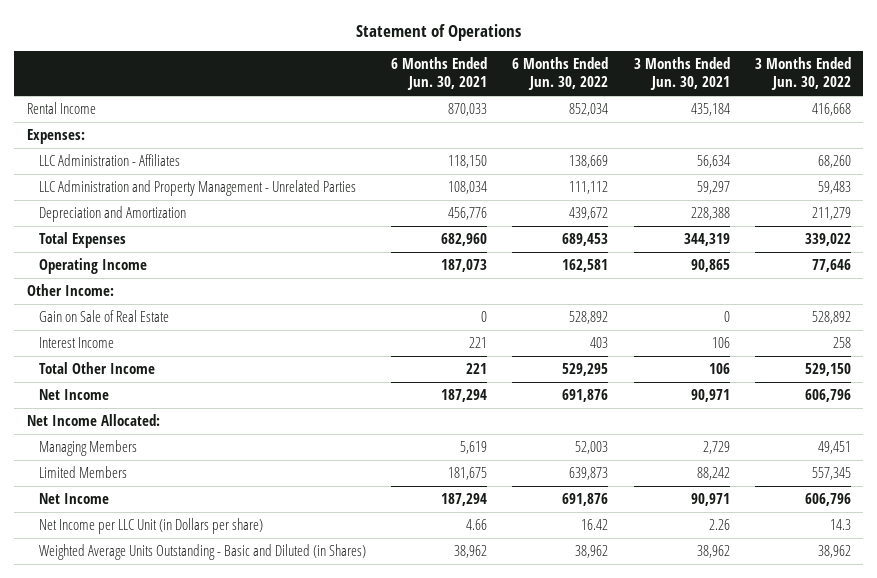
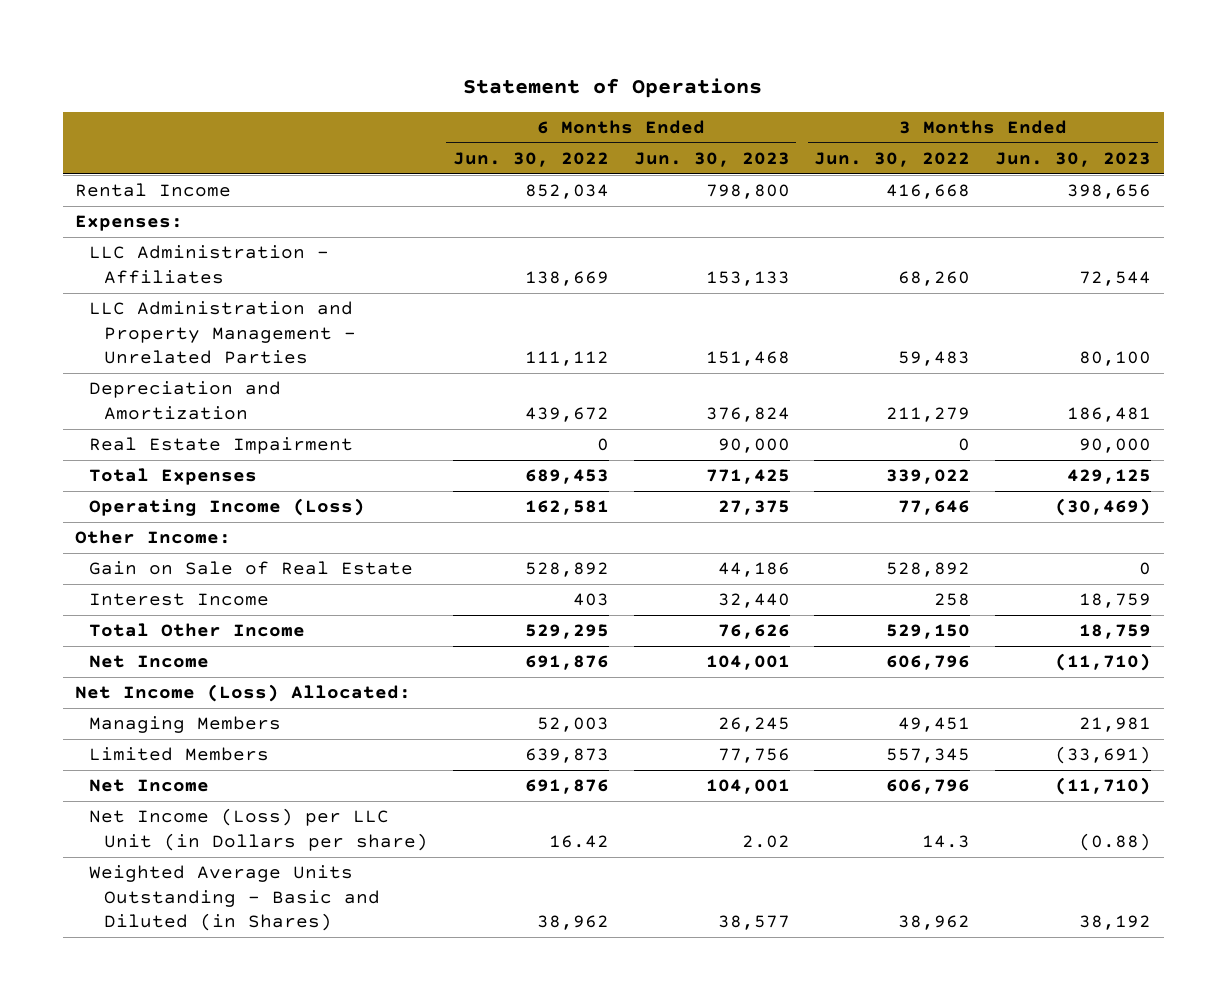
[391,57,488,91] 6 Months Ended Jun. 30, 2021 -> none
[633,57,730,91] 3 Months Ended Jun. 30, 2021 -> none
none -> [633,152,790,168] Jun. 30, 2023
none -> [995,152,1152,168] Jun. 30, 2023
none -> [89,437,354,455] Real Estate Impairment
[39,258,148,275] Operating Income -> [89,498,366,517] Operating Income (Loss)
[26,414,160,427] Net Income Allocated: -> [75,684,412,703] Net Income (Loss) Allocated:
[39,518,264,535] Net Income per LLC Unit (in Dollars per share) -> [89,808,428,851] Net Income (Loss) per LLC Unit (in Dollars per share)

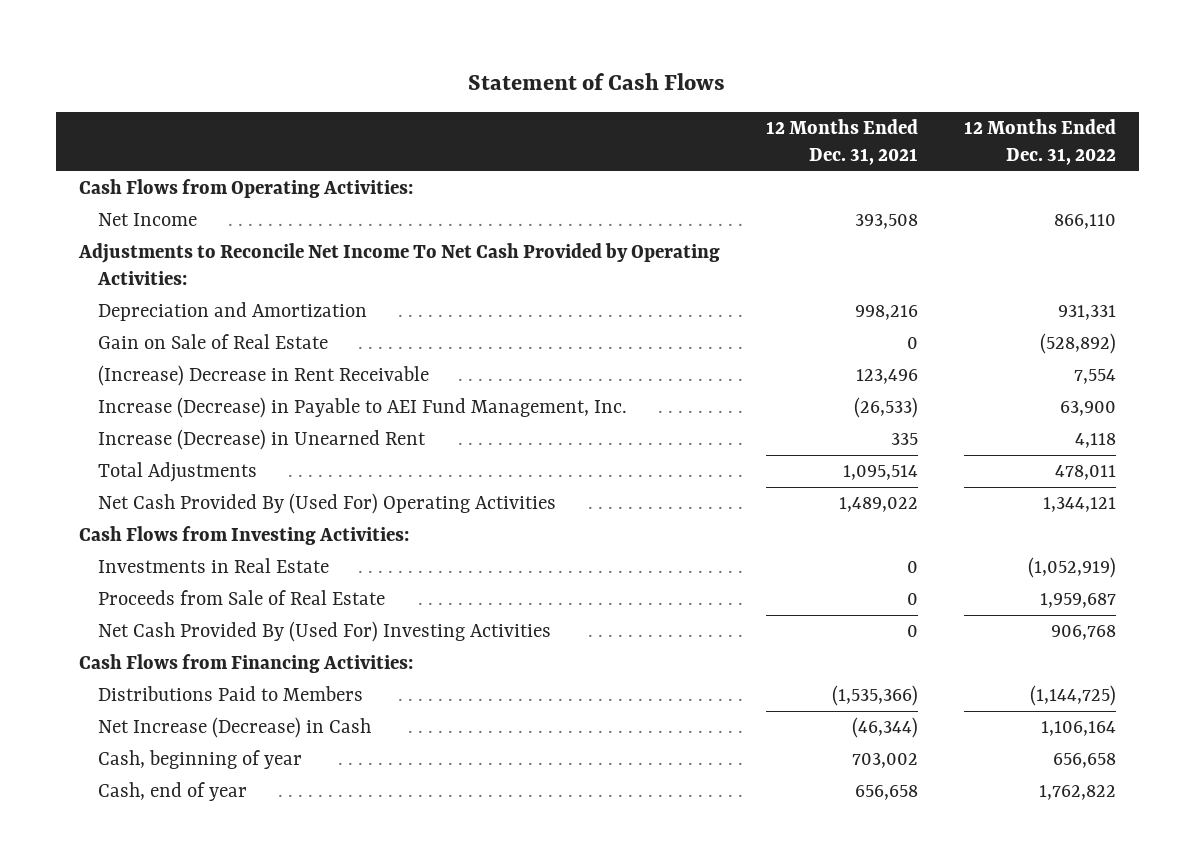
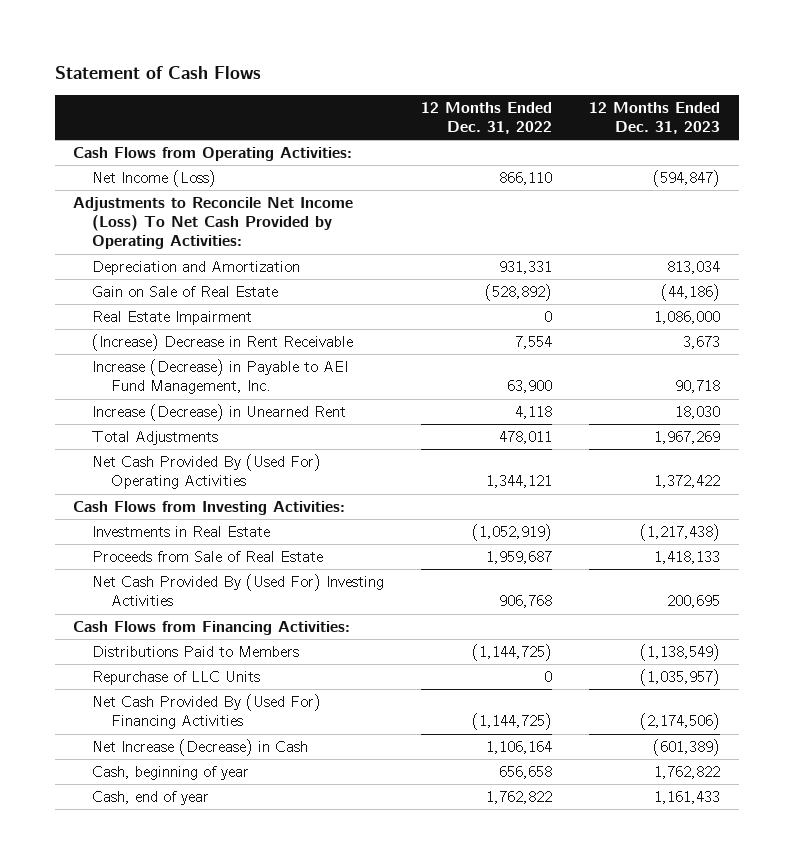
[765,119,918,165] 12 Months Ended Dec. 31, 2021 -> none
none -> [589,101,721,134] 12 Months Ended Dec. 31, 2023
[97,213,197,227] Net Income -> [91,170,216,188] Net Income (Loss)
[77,243,720,285] Adjustments to Reconcile Net Income To Net Cash Provided by Operating Activities: -> [73,197,354,250] Adjustments to Reconcile Net Income (Loss) To Net Cash Provided by Operating Activities:
none -> [91,311,252,326] Real Estate Impairment
none -> [91,671,260,686] Repurchase of LLC Units
none -> [91,694,321,730] Net Cash Provided By (Used For) Financing Activities

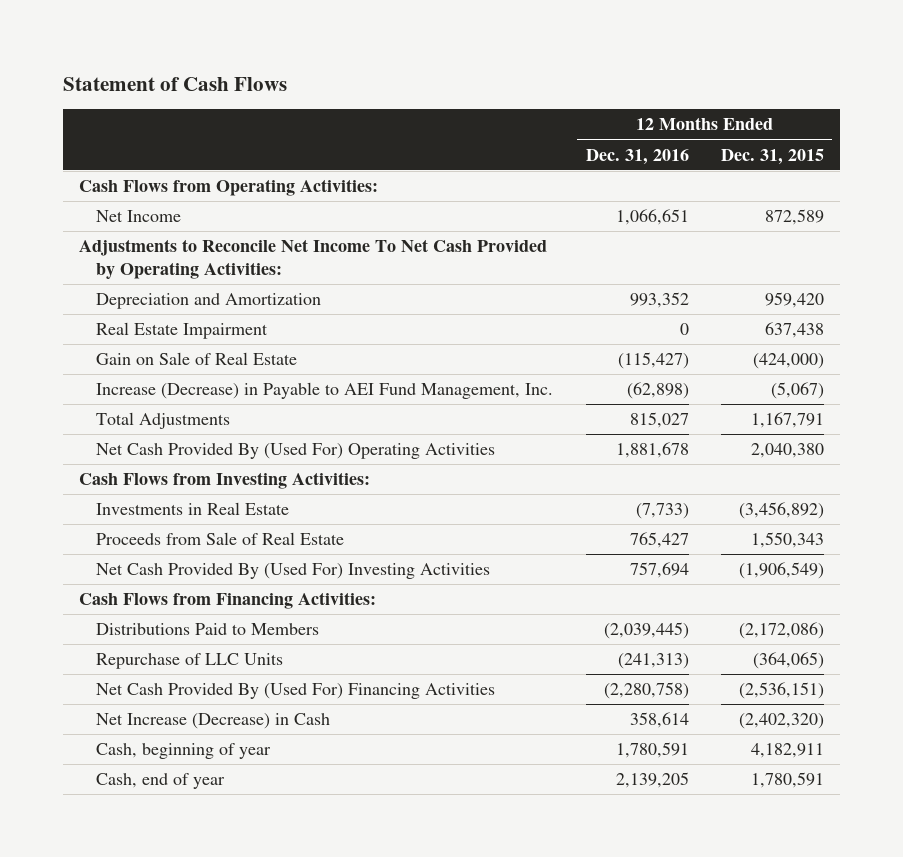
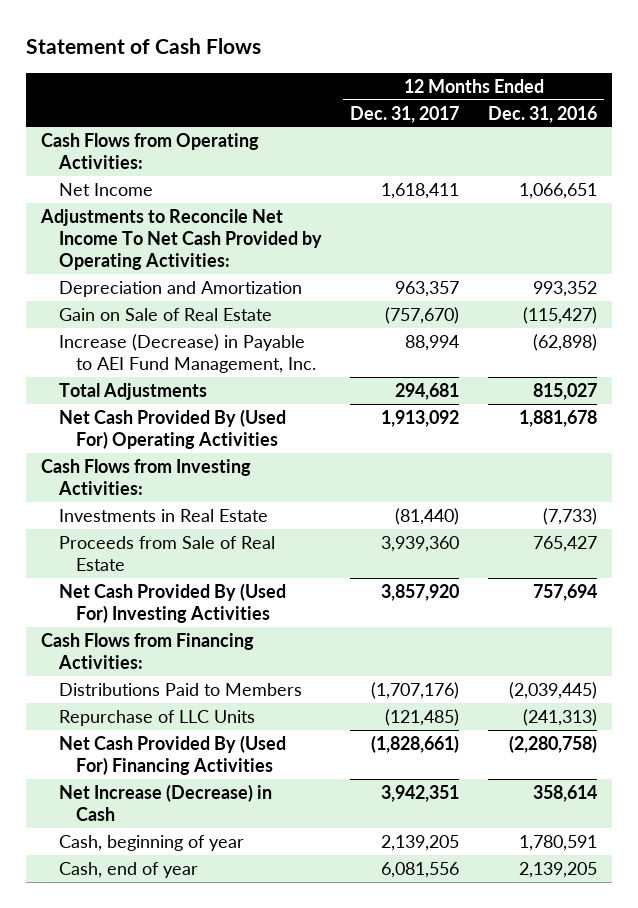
[720,148,824,165] Dec. 31, 2015 -> none
none -> [350,105,460,123] Dec. 31, 2017
[96,322,269,340] Real Estate Impairment -> none

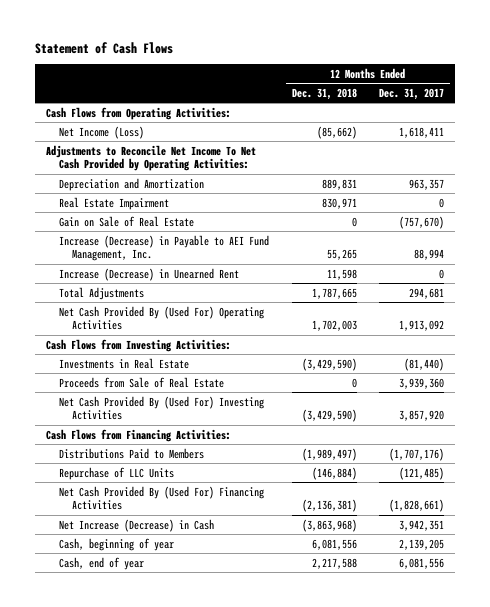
[488,105,598,123] Dec. 31, 2016 -> none
none -> [291,87,357,100] Dec. 31, 2018
[58,183,153,197] Net Income -> [59,125,145,139] Net Income (Loss)
none -> [59,196,170,210] Real Estate Impairment
none -> [59,267,240,281] Increase (Decrease) in Unearned Rent

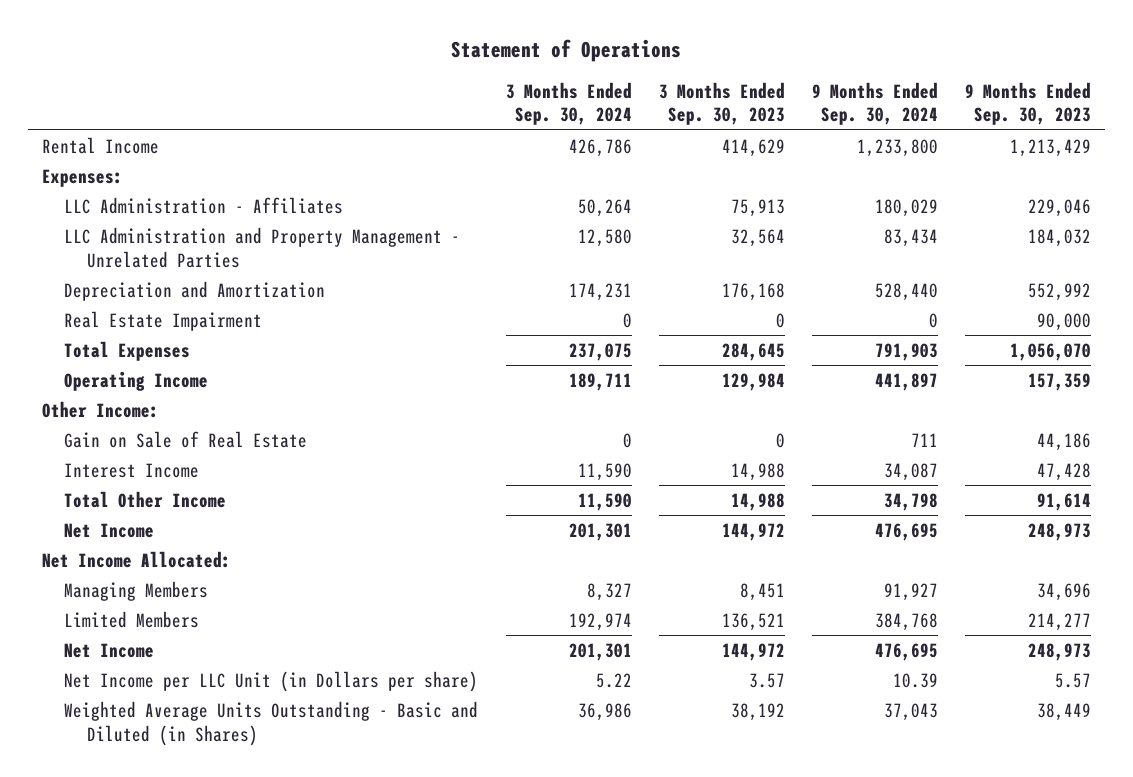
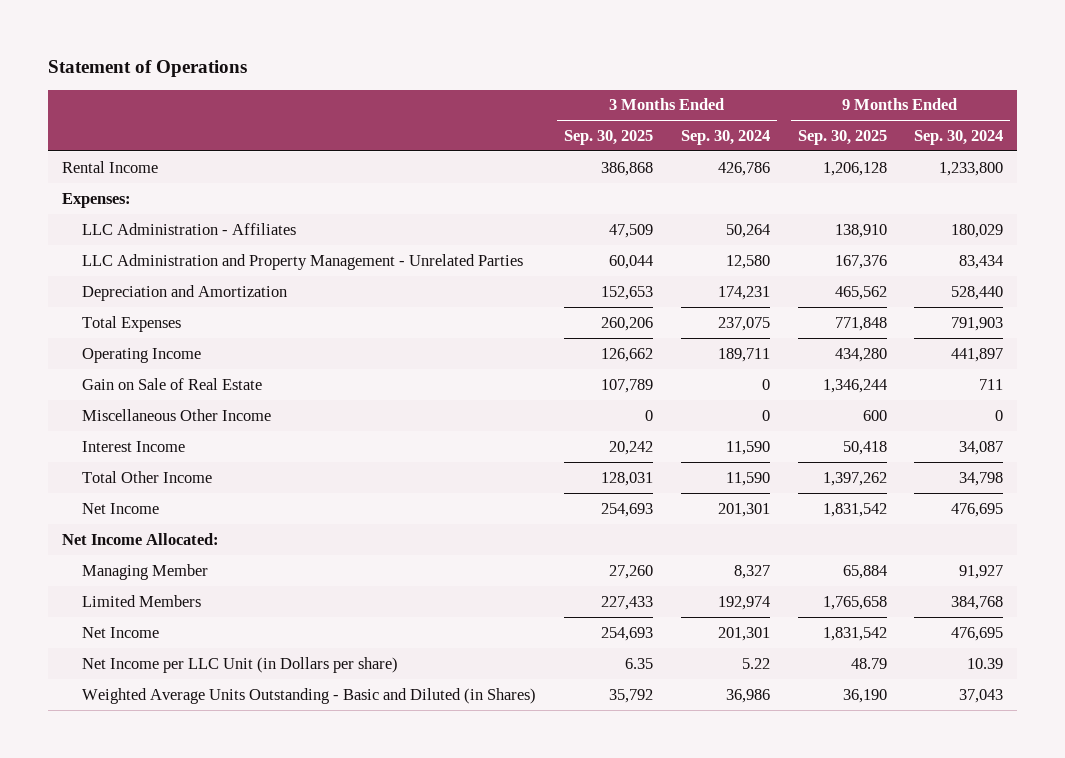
[658,81,785,126] 3 Months Ended Sep. 30, 2023 -> none
[965,81,1092,126] 9 Months Ended Sep. 30, 2023 -> none
none -> [564,129,654,145] Sep. 30, 2025
none -> [797,129,887,145] Sep. 30, 2025
[64,310,263,331] Real Estate Impairment -> none
[41,400,159,418] Other Income: -> none
none -> [82,408,272,421] Miscellaneous Other Income
[64,580,209,601] Managing Members -> [82,563,209,580] Managing Member

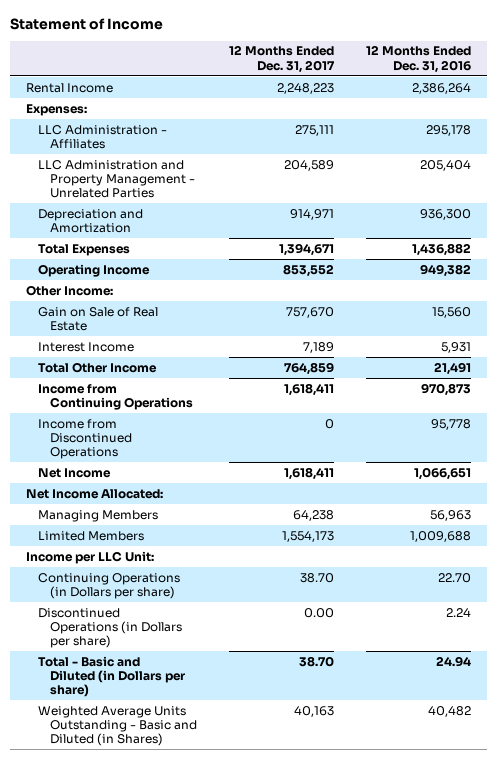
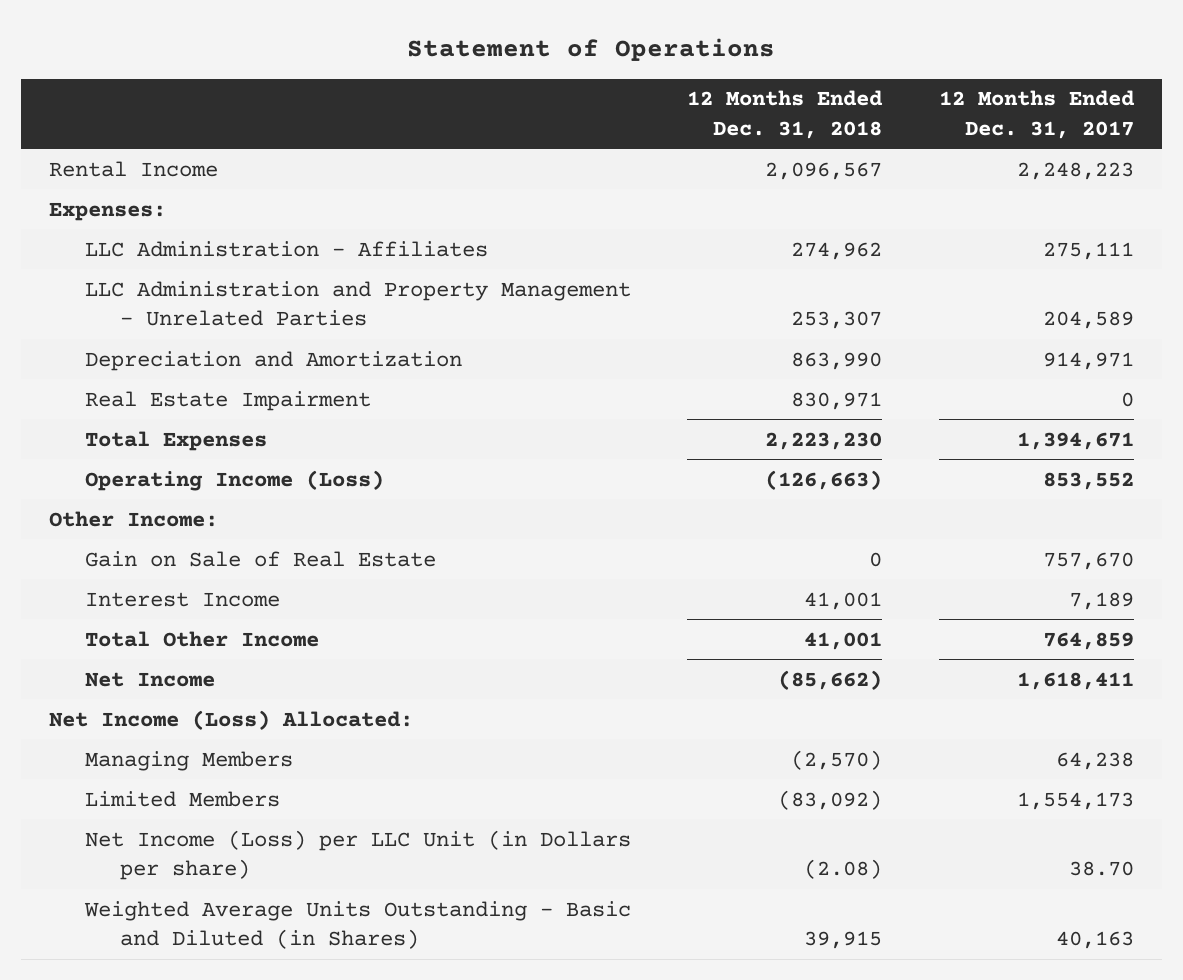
[9,17,163,30] Statement of Income -> [407,37,776,61] Statement of Operations
[366,45,472,73] 12 Months Ended Dec. 31, 2016 -> none
none -> [687,90,884,139] 12 Months Ended Dec. 31, 2018
none -> [84,390,371,411] Real Estate Impairment
[37,263,150,277] Operating Income -> [84,469,384,491] Operating Income (Loss)
[37,383,193,410] Income from Continuing Operations -> none
[37,418,132,460] Income from Discontinued Operations -> none
[26,488,164,499] Net Income Allocated: -> [49,709,414,730] Net Income (Loss) Allocated:
[26,550,155,564] Income per LLC Unit: -> none
[37,607,182,649] Discontinued Operations (in Dollars per share) -> none
[37,655,185,698] Total - Basic and Diluted (in Dollars per share) -> none
[37,572,180,599] Continuing Operations (in Dollars per share) -> [84,829,631,881] Net Income (Loss) per LLC Unit (in Dollars per share)

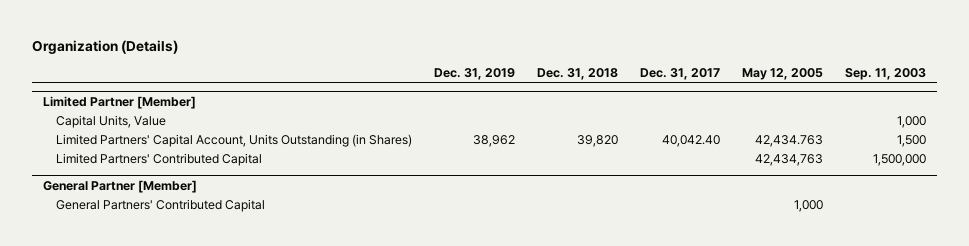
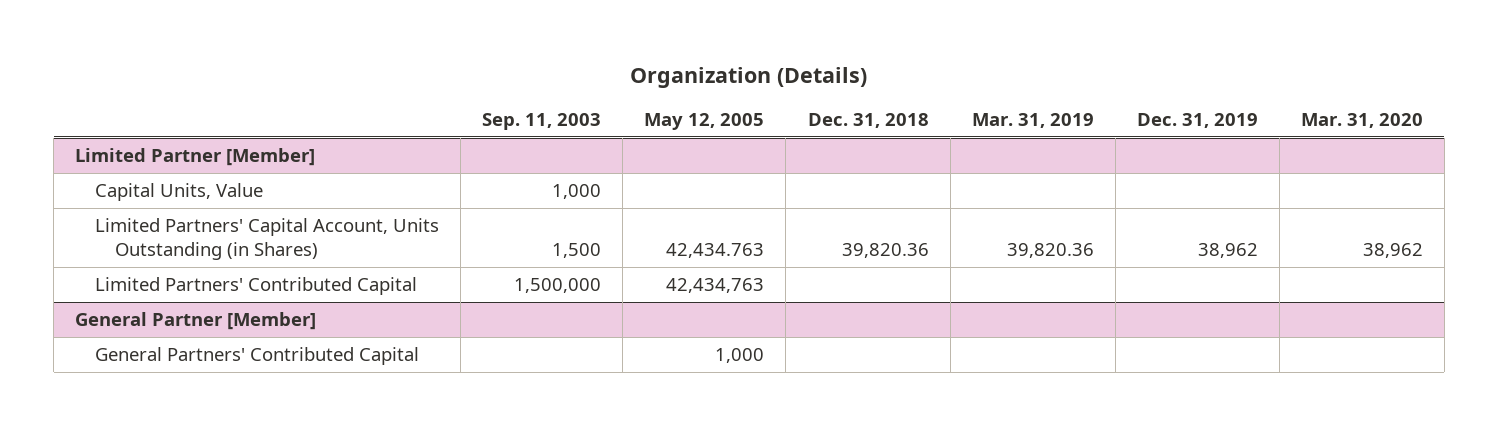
[640,68,721,81] Dec. 31, 2017 -> none
none -> [971,112,1094,128] Mar. 31, 2019
none -> [1300,112,1423,128] Mar. 31, 2020
[577,134,619,147] 39,820 -> [841,243,929,259] 39,820.36

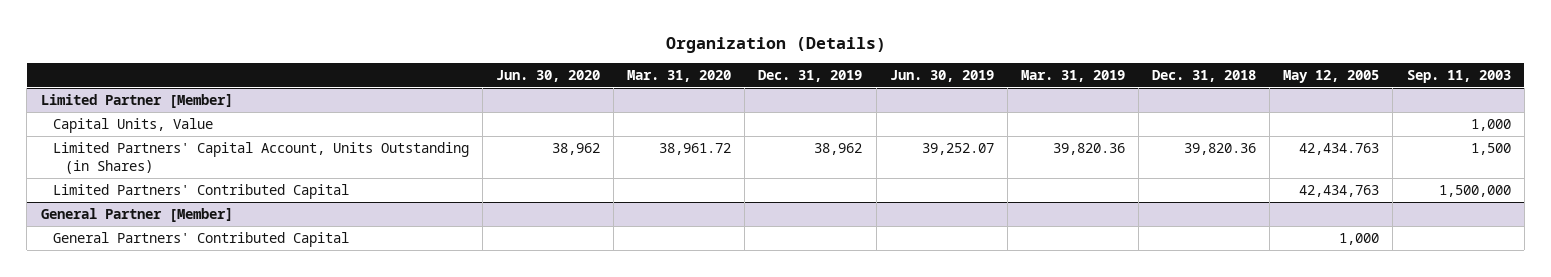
none -> [495,70,600,83] Jun. 30, 2020
none -> [889,70,994,83] Jun. 30, 2019
[1362,243,1423,259] 38,962 -> [659,142,732,155] 38,961.72

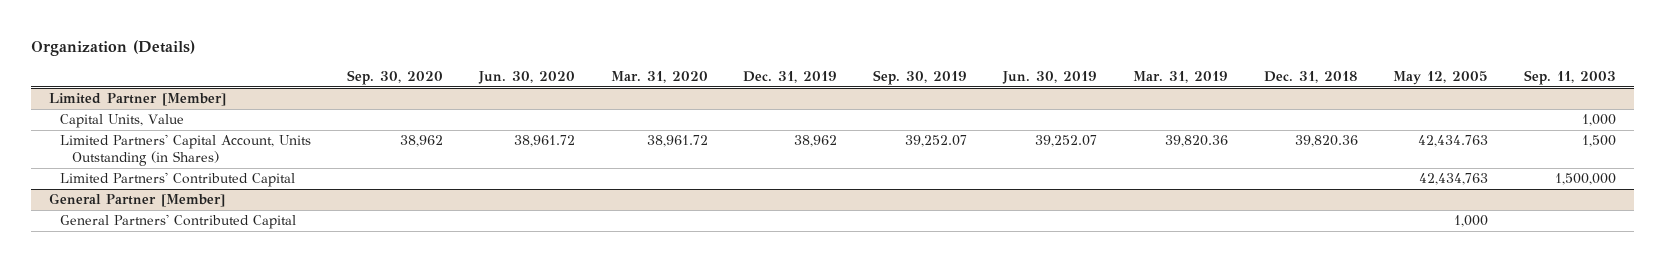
none -> [347,70,444,86] Sep. 30, 2020
none -> [873,70,968,86] Sep. 30, 2019
[551,142,600,155] 38,962 -> [513,135,575,148] 38,961.72

